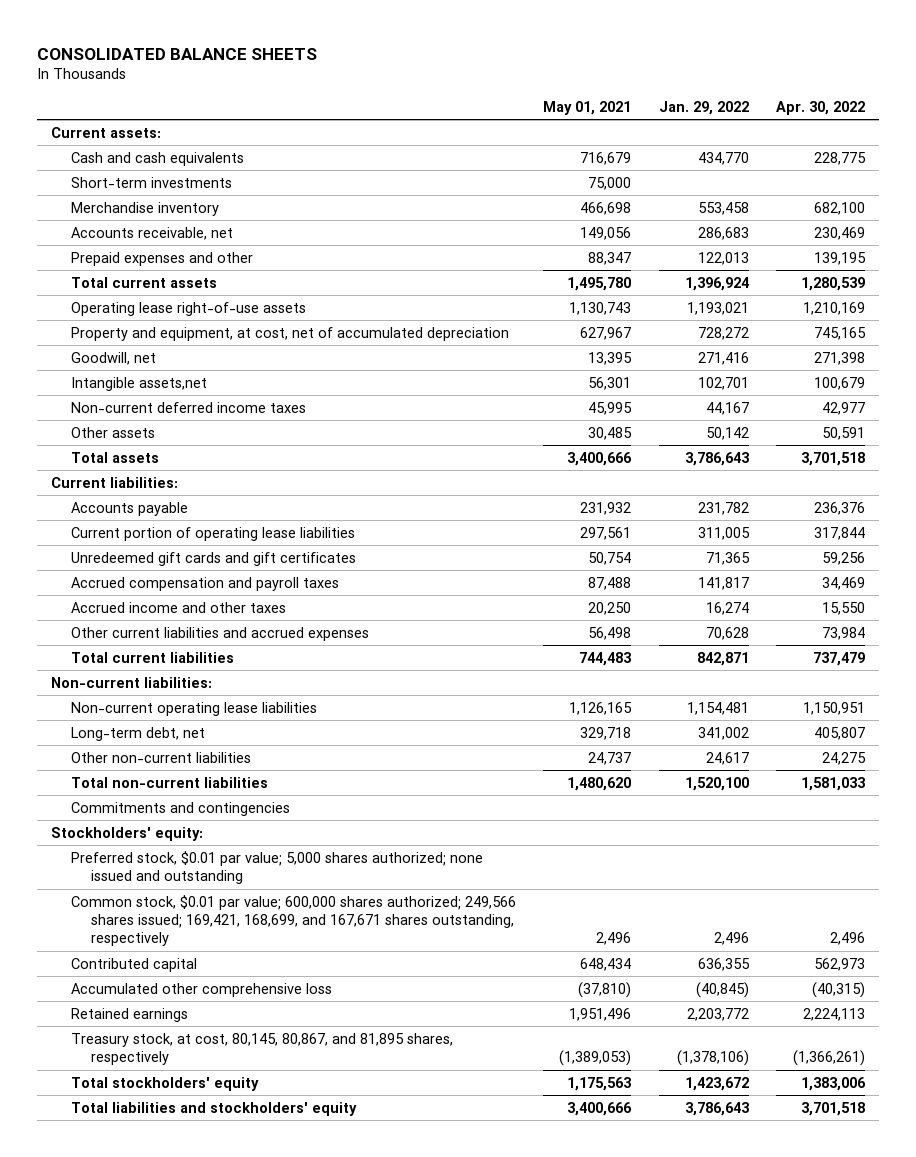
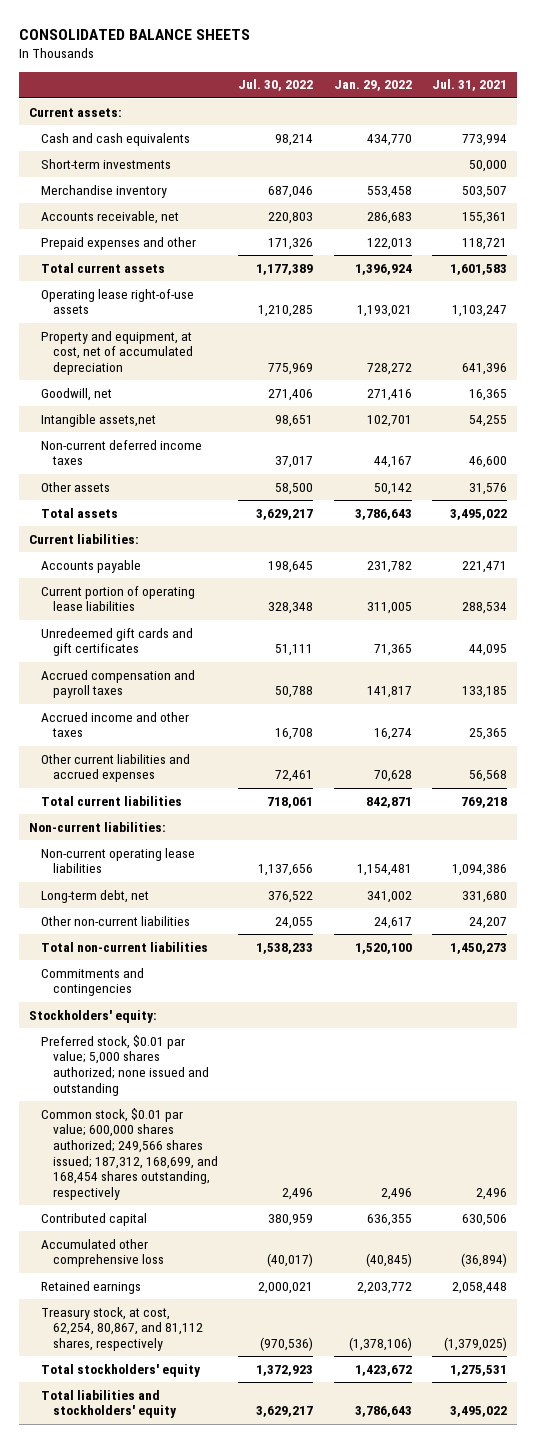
[543,100,632,115] May 01, 2021 -> none
[776,100,866,115] Apr. 30, 2022 -> none
none -> [238,79,314,92] Jul. 30, 2022
none -> [432,79,508,92] Jul. 31, 2021
[70,894,516,947] Common stock, $0.01 par value; 600,000 shares authorized; 249,566 shares issued; 169,421, 168,699, and 167,671 shares outstanding, respectively -> [41,1107,218,1201] Common stock, $0.01 par value; 600,000 shares authorized; 249,566 shares issued; 187,312, 168,699, and 168,454 shares outstanding, respectively
[70,1032,453,1066] Treasury stock, at cost, 80,145, 80,867, and 81,895 shares, respectively -> [41,1306,203,1352] Treasury stock, at cost, 62,254, 80,867, and 81,112 shares, respectively

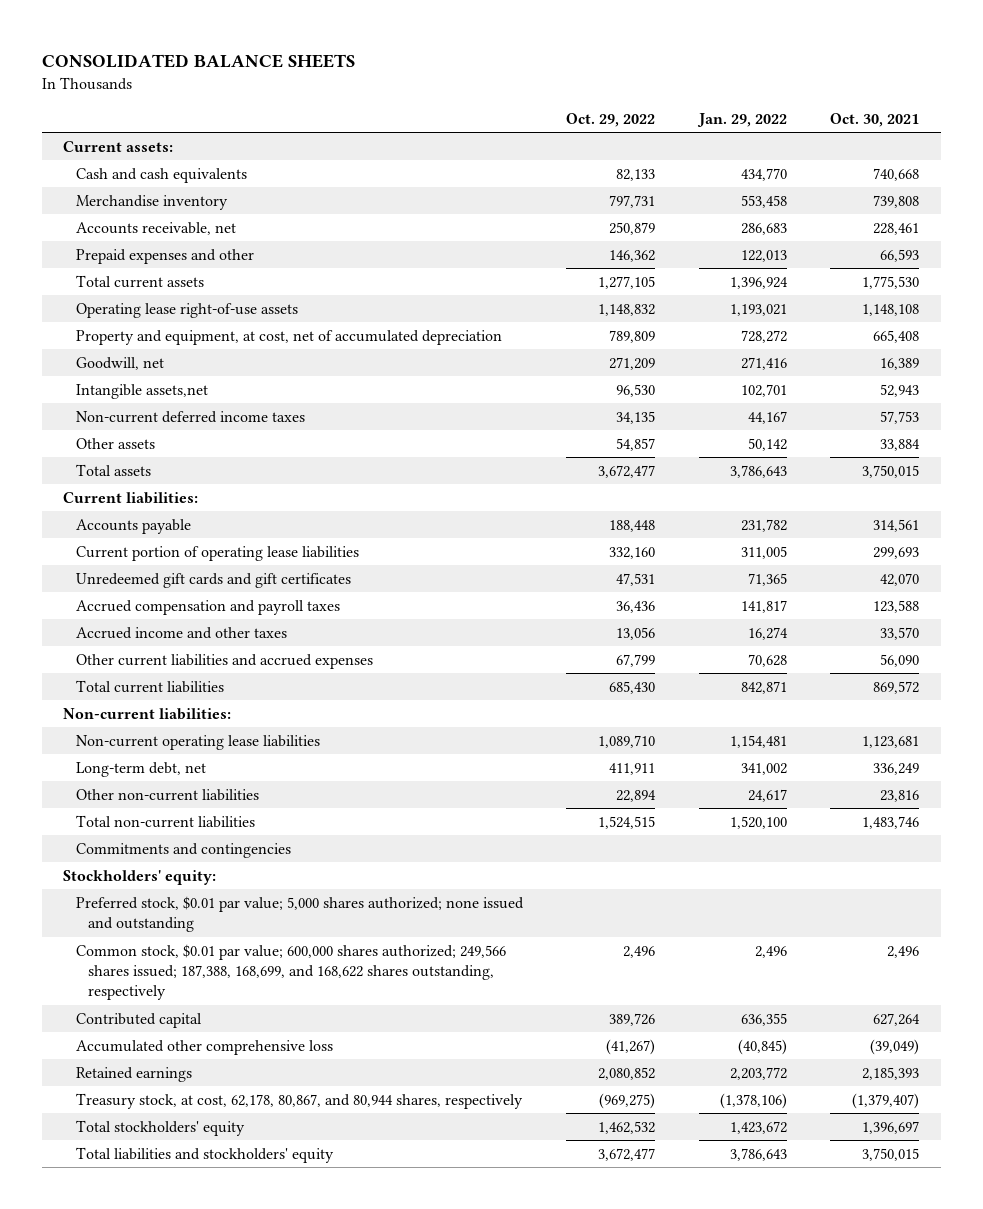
[238,79,314,92] Jul. 30, 2022 -> none
[432,79,508,92] Jul. 31, 2021 -> none
none -> [566,112,656,127] Oct. 29, 2022
none -> [830,112,920,127] Oct. 30, 2021
[41,158,172,169] Short-term investments -> none
[41,1107,218,1201] Common stock, $0.01 par value; 600,000 shares authorized; 249,566 shares issued; 187,312, 168,699, and 168,454 shares outstanding, respectively -> [75,943,506,1001] Common stock, $0.01 par value; 600,000 shares authorized; 249,566 shares issued; 187,388, 168,699, and 168,622 shares outstanding, respectively
[41,1306,203,1352] Treasury stock, at cost, 62,254, 80,867, and 81,112 shares, respectively -> [75,1092,523,1109] Treasury stock, at cost, 62,178, 80,867, and 80,944 shares, respectively

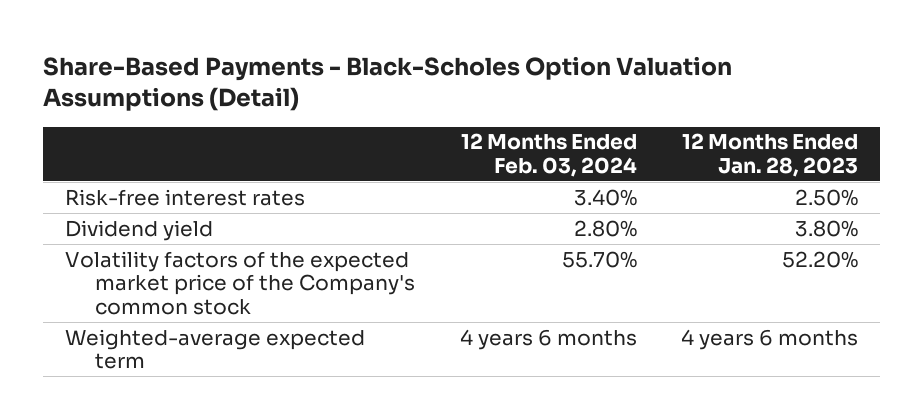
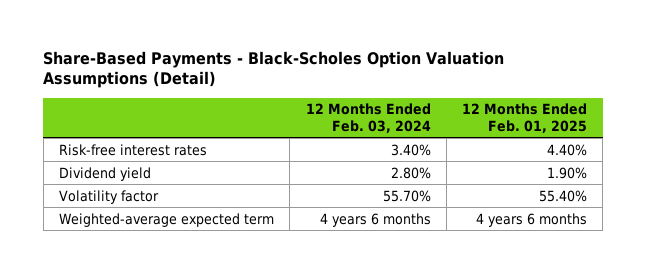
[681,133,858,177] 12 Months Ended Jan. 28, 2023 -> none
none -> [462,103,588,133] 12 Months Ended Feb. 01, 2025
[65,250,416,315] Volatility factors of the expected market price of the Company's common stock -> [59,189,160,204] Volatility factor

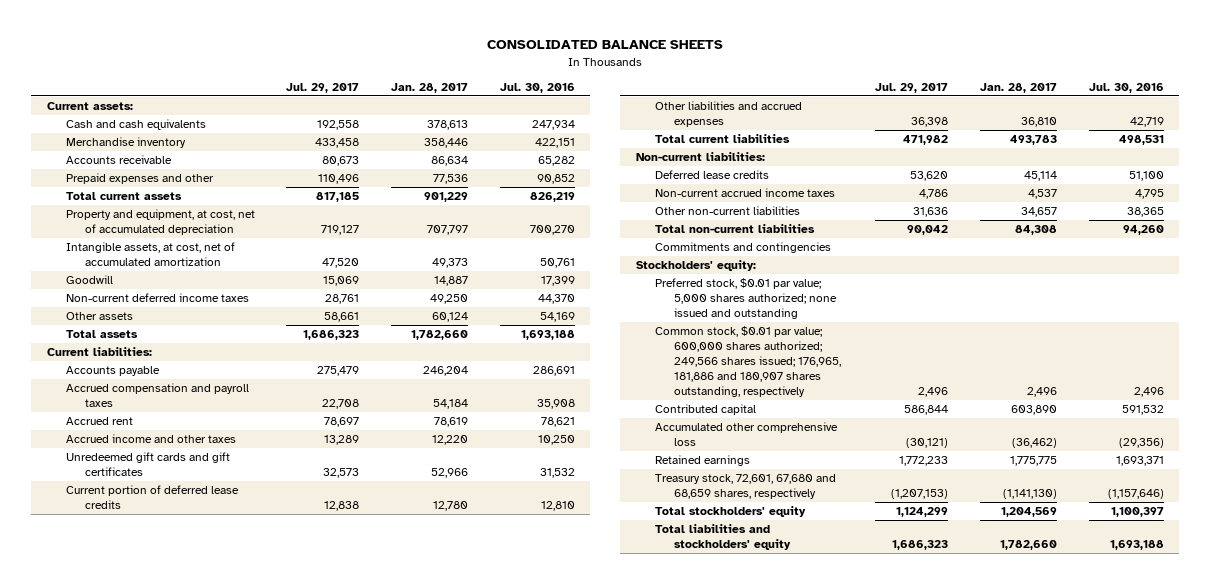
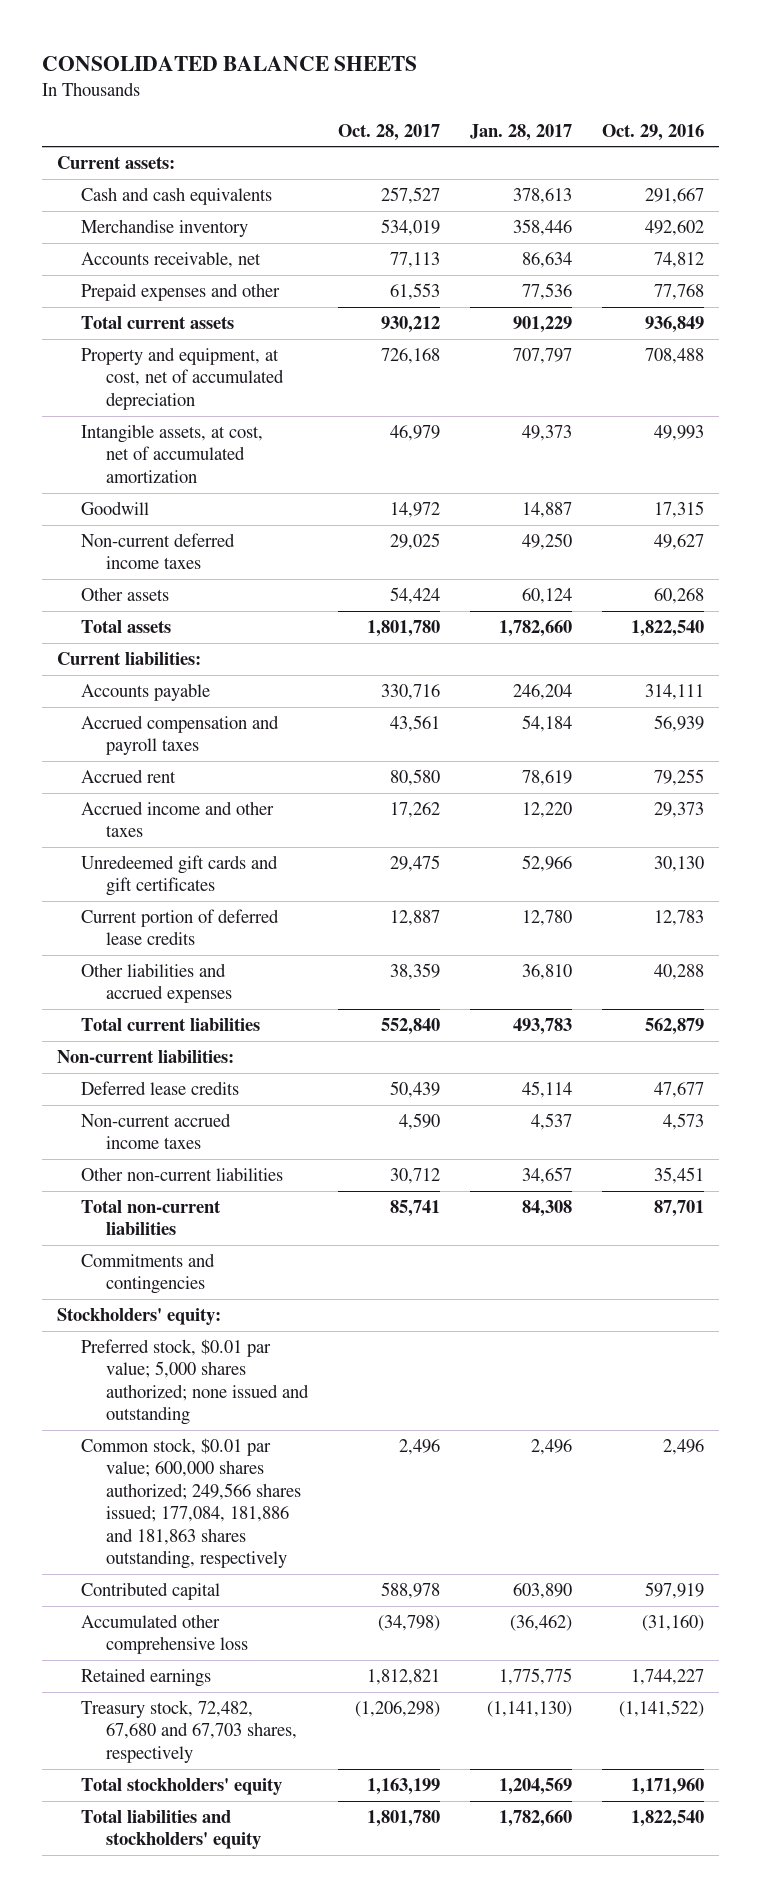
[286,82,360,93] Jul. 29, 2017 -> none
[499,82,575,93] Jul. 30, 2016 -> none
none -> [338,123,441,141] Oct. 28, 2017
none -> [602,123,705,141] Oct. 29, 2016
[65,155,172,165] Accounts receivable -> [81,250,262,268] Accounts receivable, net
[654,326,841,397] Common stock, $0.01 par value; 600,000 shares authorized; 249,566 shares issued; 176,965, 181,886 and 180,907 shares outstanding, respectively -> [81,1437,302,1570] Common stock, $0.01 par value; 600,000 shares authorized; 249,566 shares issued; 177,084, 181,886 and 181,863 shares outstanding, respectively
[654,474,836,500] Treasury stock, 72,601, 67,680 and 68,659 shares, respectively -> [81,1699,298,1763] Treasury stock, 72,482, 67,680 and 67,703 shares, respectively

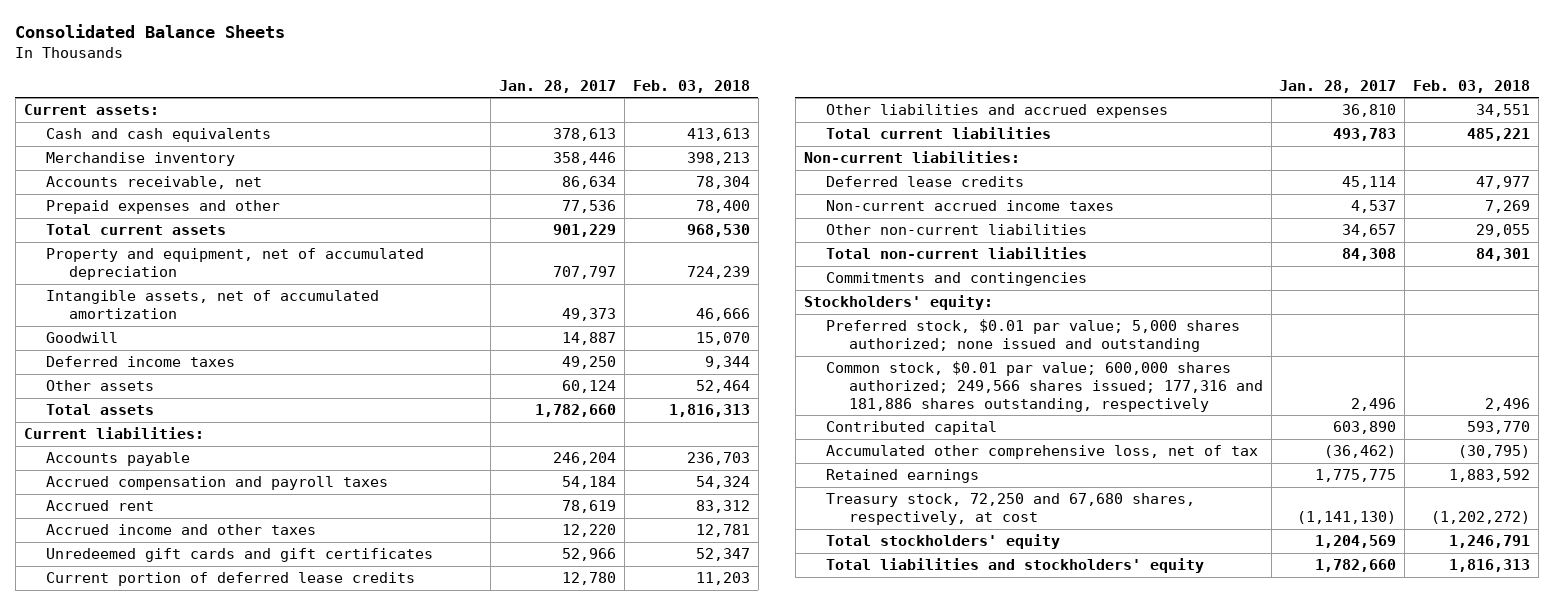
[41,55,417,71] CONSOLIDATED BALANCE SHEETS -> [15,24,286,39] Consolidated Balance Sheets
[338,123,441,141] Oct. 28, 2017 -> none
[602,123,705,141] Oct. 29, 2016 -> none
none -> [633,79,751,93] Feb. 03, 2018
[81,346,285,410] Property and equipment, at cost, net of accumulated depreciation -> [46,248,425,281] Property and equipment, net of accumulated depreciation
[81,423,264,483] Intangible assets, at cost, net of accumulated amortization -> [46,290,380,320] Intangible assets, net of accumulated amortization
[81,532,236,570] Non-current deferred income taxes -> [46,356,236,368] Deferred income taxes
[81,1437,302,1570] Common stock, $0.01 par value; 600,000 shares authorized; 249,566 shares issued; 177,084, 181,886 and 181,863 shares outstanding, respectively -> [826,361,1263,412] Common stock, $0.01 par value; 600,000 shares authorized; 249,566 shares issued; 177,316 and 181,886 shares outstanding, respectively
[81,1613,249,1655] Accumulated other comprehensive loss -> [826,445,1259,460] Accumulated other comprehensive loss, net of tax
[81,1699,298,1763] Treasury stock, 72,482, 67,680 and 67,703 shares, respectively -> [826,493,1196,526] Treasury stock, 72,250 and 67,680 shares, respectively, at cost

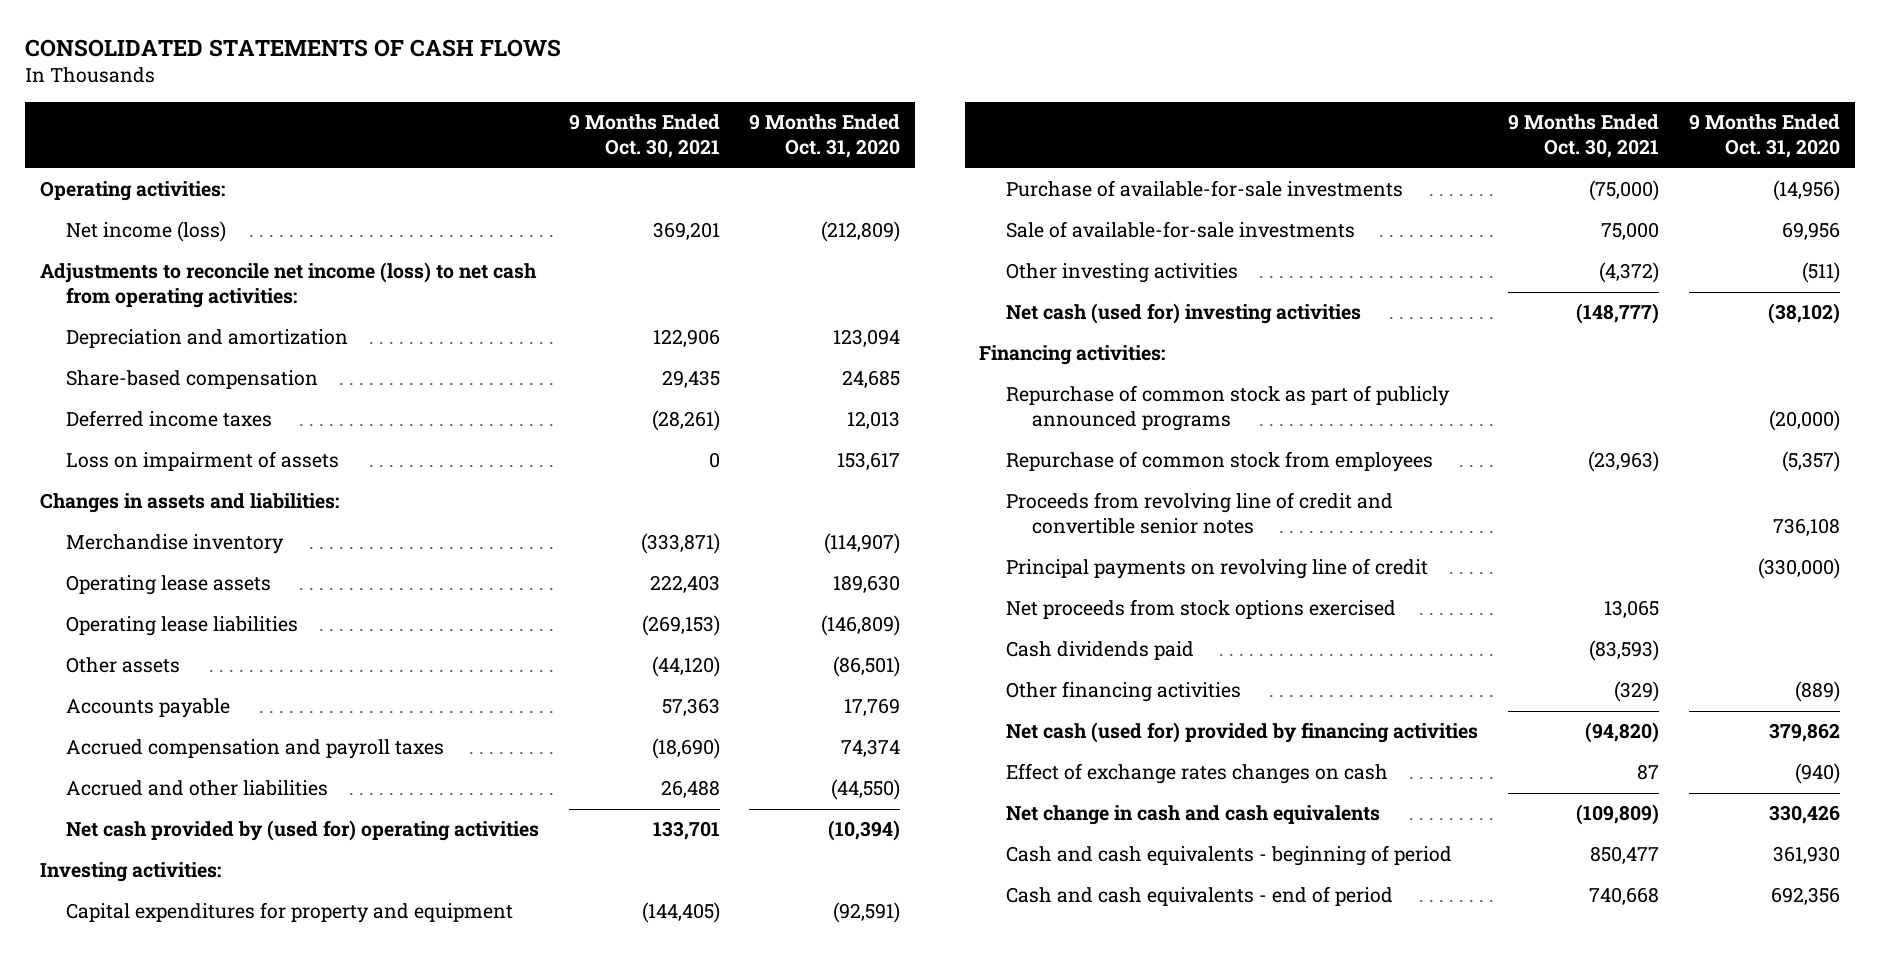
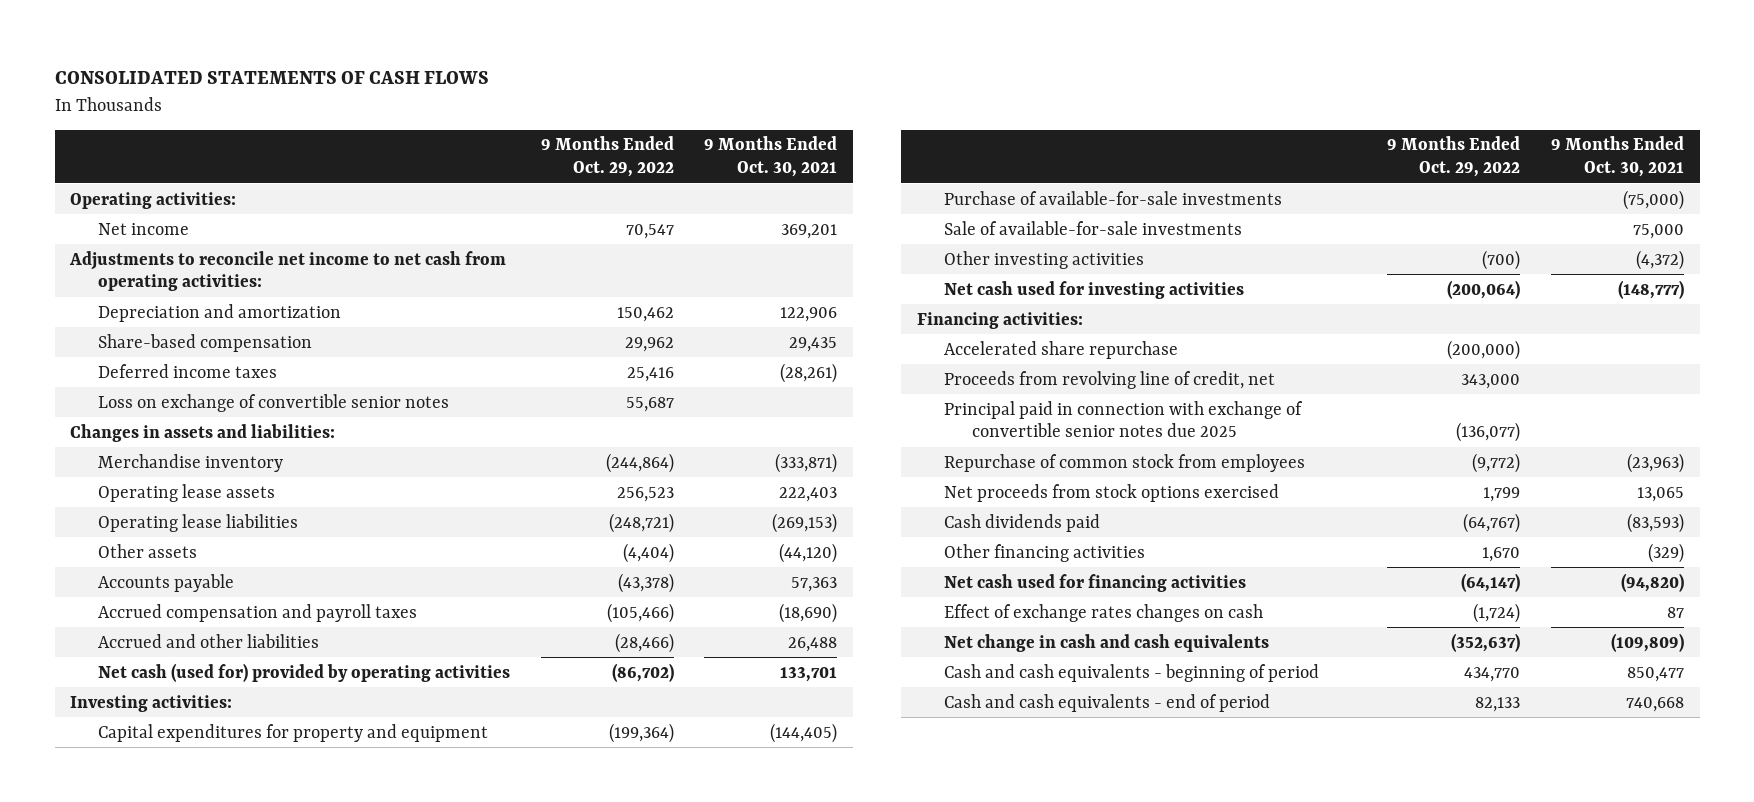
[749,114,901,159] 9 Months Ended Oct. 31, 2020 -> none
none -> [540,136,674,178] 9 Months Ended Oct. 29, 2022
[66,221,227,243] Net income (loss) -> [97,222,189,235] Net income
[39,262,537,309] Adjustments to reconcile net income (loss) to net cash from operating activities: -> [68,250,506,292] Adjustments to reconcile net income to net cash from operating activities:
[66,451,340,472] Loss on impairment of assets -> none
none -> [97,393,449,412] Loss on exchange of convertible senior notes
[66,820,540,842] Net cash provided by (used for) operating activities -> [97,662,510,682] Net cash (used for) provided by operating activities
[1005,303,1361,325] Net cash (used for) investing activities -> [944,280,1245,299] Net cash used for investing activities
[1005,385,1450,432] Repurchase of common stock as part of publicly announced programs -> none
none -> [944,340,1179,359] Accelerated share repurchase
none -> [944,370,1276,389] Proceeds from revolving line of credit, net
none -> [944,400,1304,438] Principal paid in connection with exchange of convertible senior notes due 2025
[1005,492,1393,535] Proceeds from revolving line of credit and convertible senior notes -> none
[1005,558,1428,580] Principal payments on revolving line of credit -> none
[1005,722,1478,744] Net cash (used for) provided by financing activities -> [944,573,1247,592] Net cash used for financing activities

